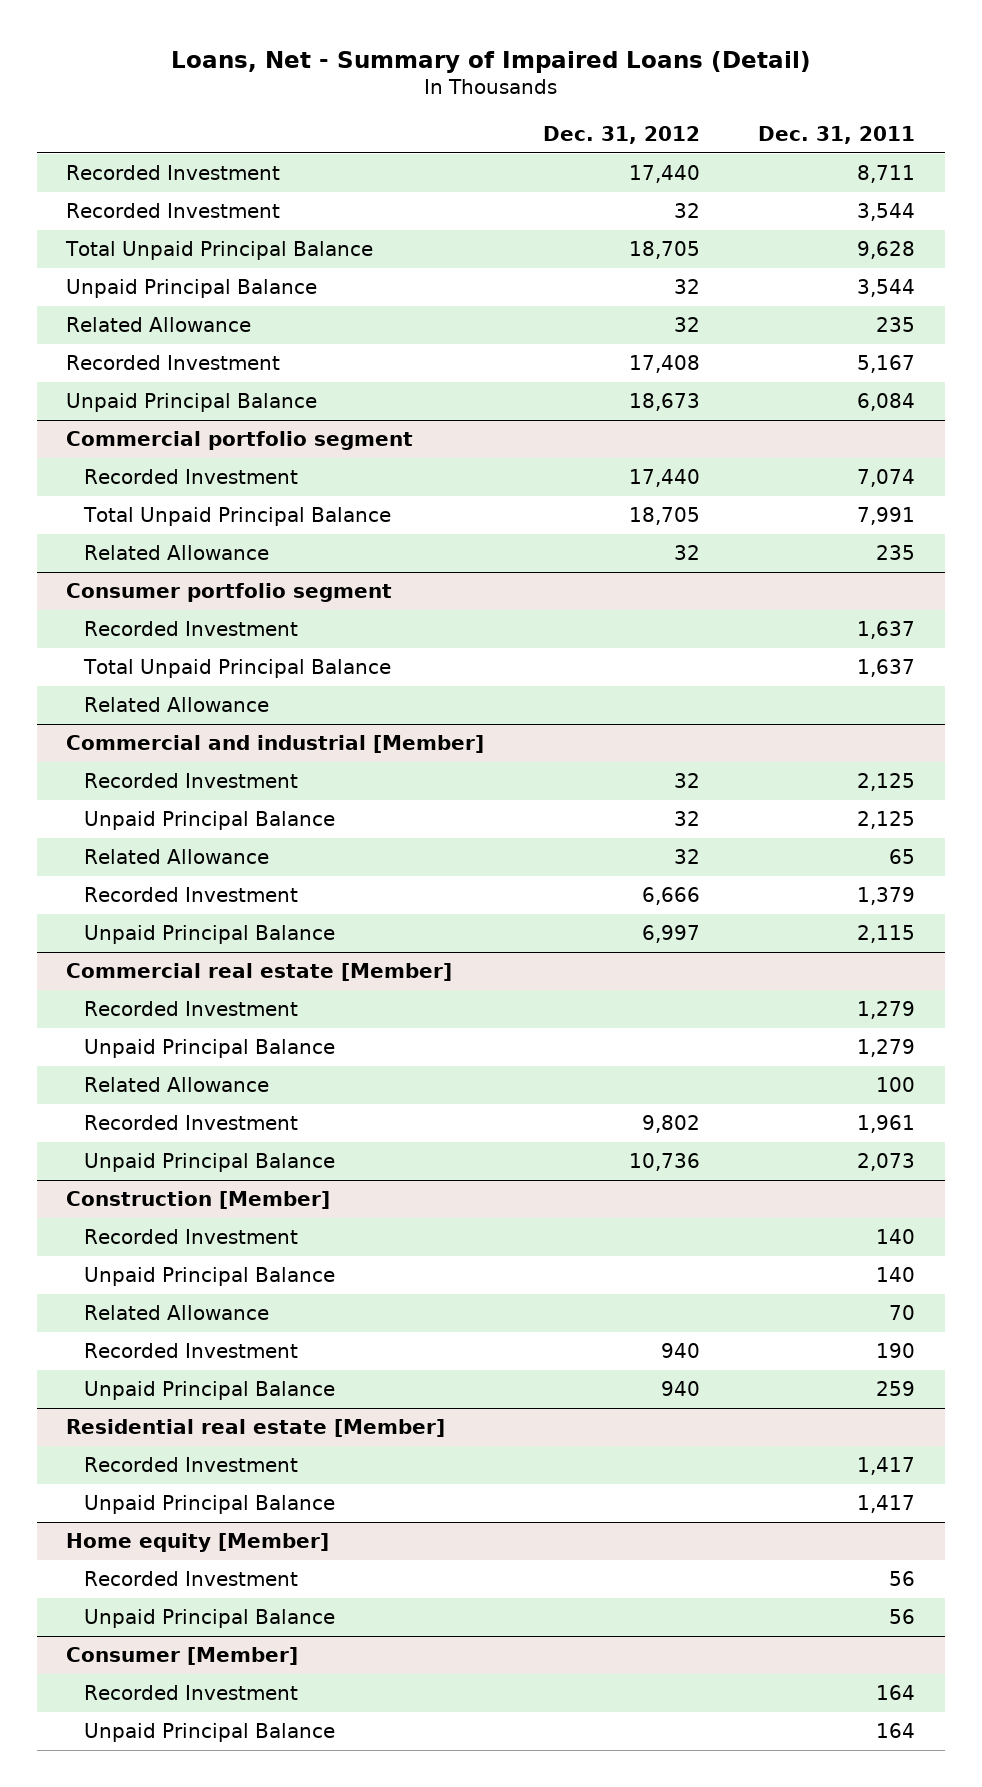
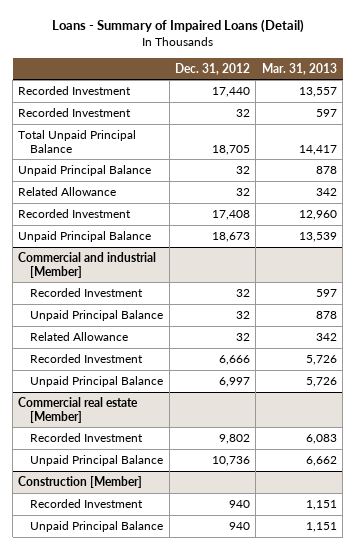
[170,50,811,73] Loans, Net - Summary of Impaired Loans (Detail) -> [51,19,304,34] Loans - Summary of Impaired Loans (Detail)
[758,125,916,144] Dec. 31, 2011 -> none
none -> [261,62,337,75] Mar. 31, 2013
[66,431,414,451] Commercial portfolio segment -> none
[84,469,299,485] Recorded Investment -> none
[83,507,392,527] Total Unpaid Principal Balance -> none
[84,545,270,561] Related Allowance -> none
[66,583,393,603] Consumer portfolio segment -> none
[84,621,299,637] Recorded Investment -> none
[83,659,392,679] Total Unpaid Principal Balance -> none
[84,697,270,713] Related Allowance -> none
[84,1001,299,1017] Recorded Investment -> none
[84,1039,336,1059] Unpaid Principal Balance -> none
[84,1077,270,1093] Related Allowance -> none
[84,1229,299,1245] Recorded Investment -> none
[84,1267,336,1287] Unpaid Principal Balance -> none
[84,1305,270,1321] Related Allowance -> none
[66,1419,446,1438] Residential real estate [Member] -> none
[84,1457,299,1473] Recorded Investment -> none
[84,1495,336,1515] Unpaid Principal Balance -> none
[66,1533,330,1553] Home equity [Member] -> none
[84,1571,299,1587] Recorded Investment -> none
[84,1609,336,1629] Unpaid Principal Balance -> none
[66,1647,299,1666] Consumer [Member] -> none
[84,1685,299,1701] Recorded Investment -> none
[84,1723,336,1743] Unpaid Principal Balance -> none

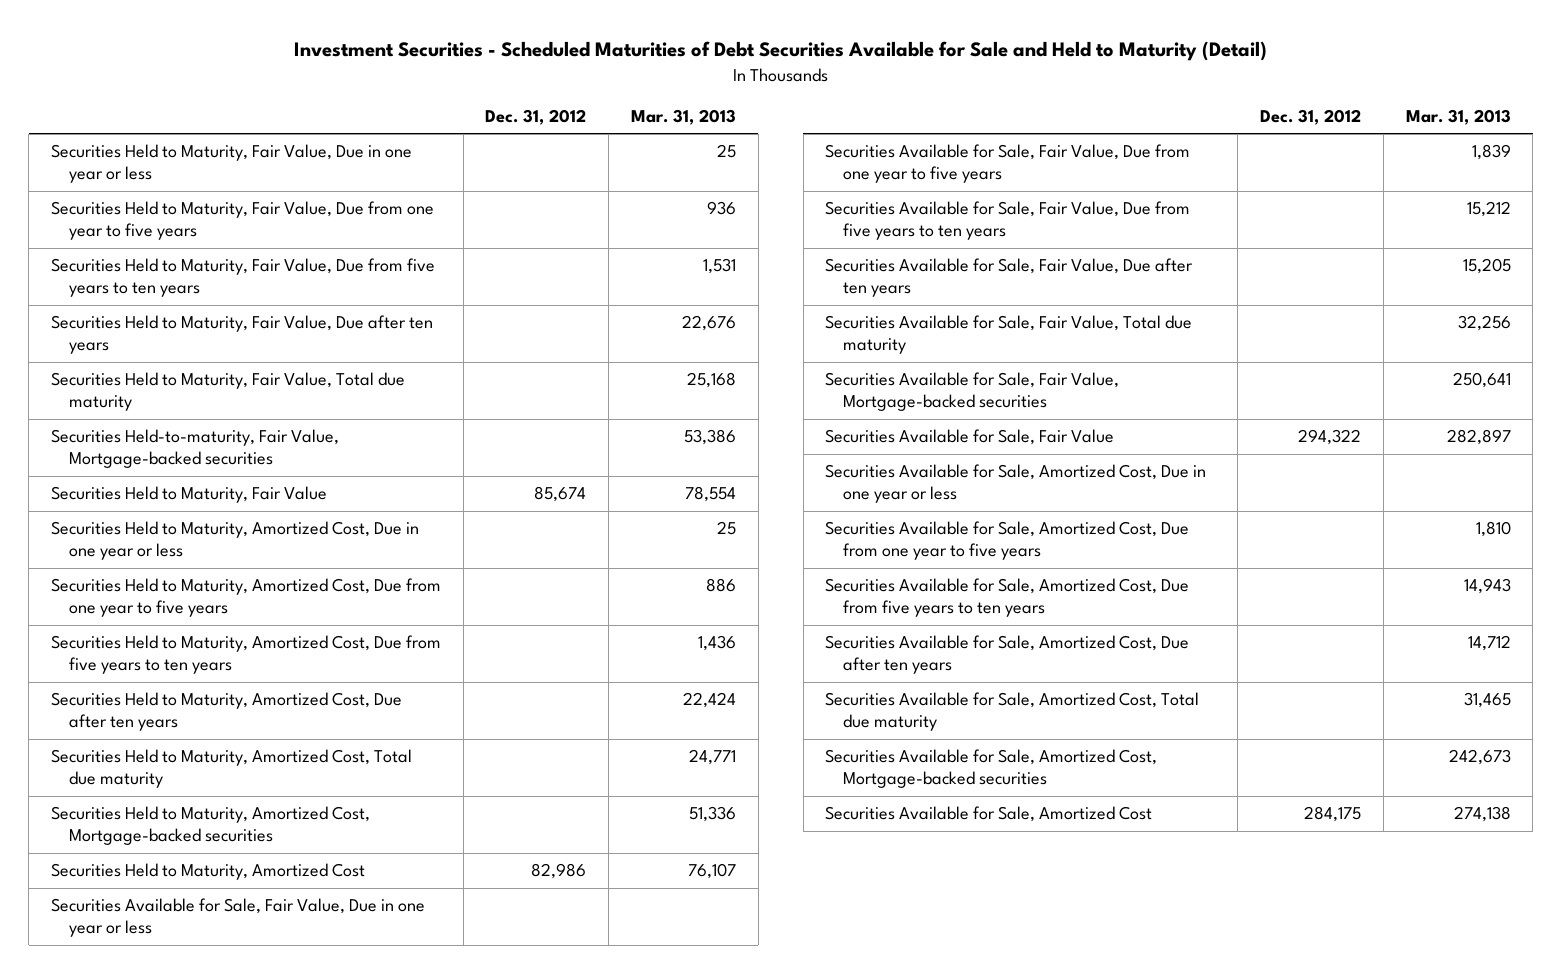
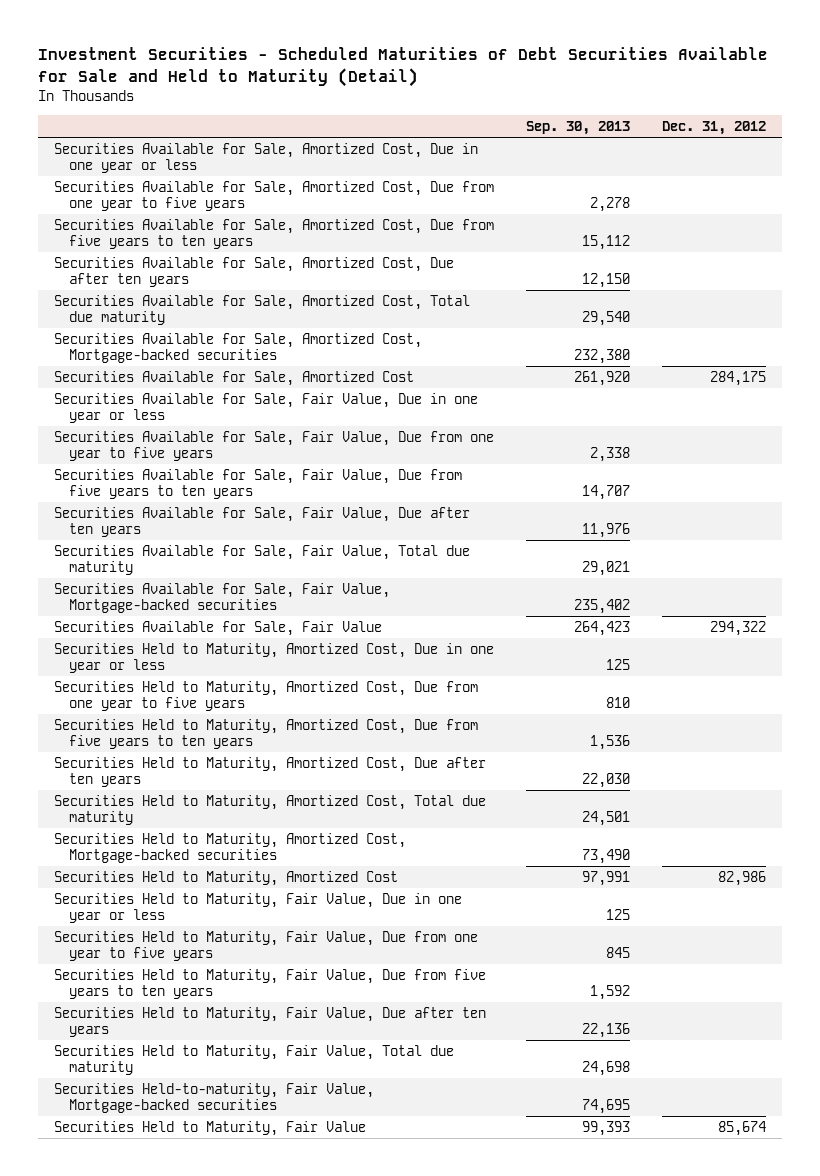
[630,108,736,125] Mar. 31, 2013 -> none
none -> [525,120,630,135] Sep. 30, 2013
[50,898,425,938] Securities Available for Sale, Fair Value, Due in one year or less -> [54,392,479,424] Securities Available for Sale, Fair Value, Due in one year or less
[825,144,1191,184] Securities Available for Sale, Fair Value, Due from one year to five years -> [54,430,495,462] Securities Available for Sale, Fair Value, Due from one year to five years
[825,201,1191,241] Securities Available for Sale, Fair Value, Due from five years to ten years -> [54,468,463,500] Securities Available for Sale, Fair Value, Due from five years to ten years
[825,258,1194,298] Securities Available for Sale, Fair Value, Due after ten years -> [54,506,471,538] Securities Available for Sale, Fair Value, Due after ten years
[825,315,1193,355] Securities Available for Sale, Fair Value, Total due maturity -> [54,544,471,576] Securities Available for Sale, Fair Value, Total due maturity
[825,372,1120,412] Securities Available for Sale, Fair Value, Mortgage-backed securities -> [54,582,391,614] Securities Available for Sale, Fair Value, Mortgage-backed securities
[825,429,1115,446] Securities Available for Sale, Fair Value -> [54,620,383,636] Securities Available for Sale, Fair Value
[50,521,419,561] Securities Held to Maturity, Amortized Cost, Due in one year or less -> [54,642,495,674] Securities Held to Maturity, Amortized Cost, Due in one year or less
[50,578,441,618] Securities Held to Maturity, Amortized Cost, Due from one year to five years -> [54,680,479,712] Securities Held to Maturity, Amortized Cost, Due from one year to five years
[50,635,441,675] Securities Held to Maturity, Amortized Cost, Due from five years to ten years -> [54,718,479,750] Securities Held to Maturity, Amortized Cost, Due from five years to ten years
[50,692,402,732] Securities Held to Maturity, Amortized Cost, Due after ten years -> [54,756,487,788] Securities Held to Maturity, Amortized Cost, Due after ten years
[50,749,412,789] Securities Held to Maturity, Amortized Cost, Total due maturity -> [54,794,487,826] Securities Held to Maturity, Amortized Cost, Total due maturity
[50,806,370,846] Securities Held to Maturity, Amortized Cost, Mortgage-backed securities -> [54,832,407,864] Securities Held to Maturity, Amortized Cost, Mortgage-backed securities
[50,863,365,881] Securities Held to Maturity, Amortized Cost -> [54,870,399,886] Securities Held to Maturity, Amortized Cost
[50,144,412,184] Securities Held to Maturity, Fair Value, Due in one year or less -> [54,892,463,924] Securities Held to Maturity, Fair Value, Due in one year or less
[50,201,434,241] Securities Held to Maturity, Fair Value, Due from one year to five years -> [54,930,479,962] Securities Held to Maturity, Fair Value, Due from one year to five years
[50,258,435,298] Securities Held to Maturity, Fair Value, Due from five years to ten years -> [54,968,487,1000] Securities Held to Maturity, Fair Value, Due from five years to ten years
[50,315,433,355] Securities Held to Maturity, Fair Value, Due after ten years -> [54,1006,487,1038] Securities Held to Maturity, Fair Value, Due after ten years
[50,372,405,412] Securities Held to Maturity, Fair Value, Total due maturity -> [54,1044,455,1076] Securities Held to Maturity, Fair Value, Total due maturity
[50,429,339,469] Securities Held-to-maturity, Fair Value, Mortgage-backed securities -> [54,1082,375,1114] Securities Held-to-maturity, Fair Value, Mortgage-backed securities
[50,486,327,504] Securities Held to Maturity, Fair Value -> [54,1120,367,1136] Securities Held to Maturity, Fair Value

